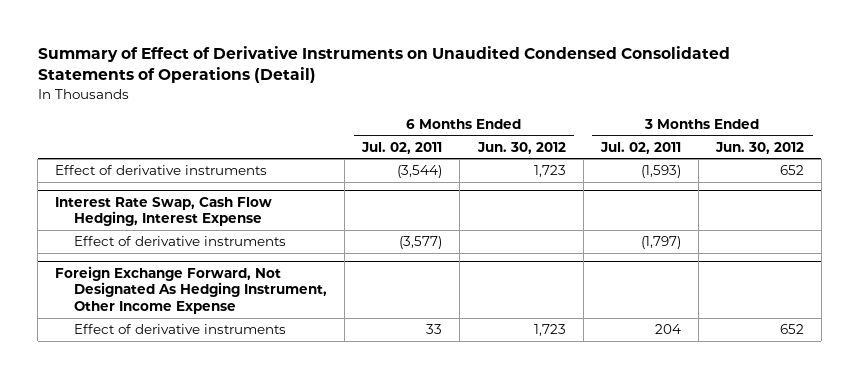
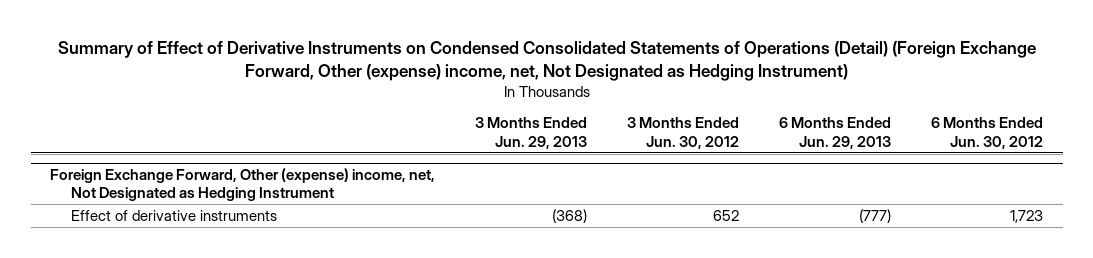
[37,45,730,84] Summary of Effect of Derivative Instruments on Unaudited Condensed Consolidated Statements of Operations (Detail) -> [57,40,1036,81] Summary of Effect of Derivative Instruments on Condensed Consolidated Statements of Operations (Detail) (Foreign Exchange Forward, Other (expense) income, net, Not Designated as Hedging Instrument)
[361,141,443,154] Jul. 02, 2011 -> none
[599,141,681,154] Jul. 02, 2011 -> none
none -> [475,117,588,149] 3 Months Ended Jun. 29, 2013
none -> [779,117,892,149] 6 Months Ended Jun. 29, 2013
[55,165,268,176] Effect of derivative instruments -> none
[55,196,273,227] Interest Rate Swap, Cash Flow Hedging, Interest Expense -> none
[74,236,287,247] Effect of derivative instruments -> none
[55,265,328,315] Foreign Exchange Forward, Not Designated As Hedging Instrument, Other Income Expense -> [50,167,436,202] Foreign Exchange Forward, Other (expense) income, net, Not Designated as Hedging Instrument

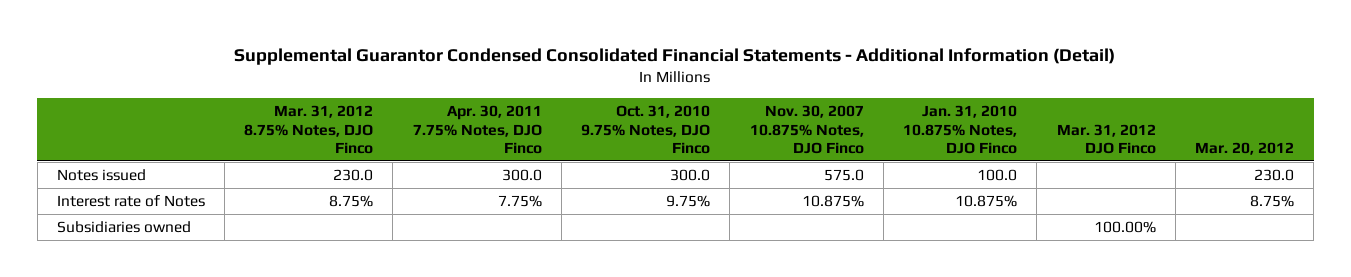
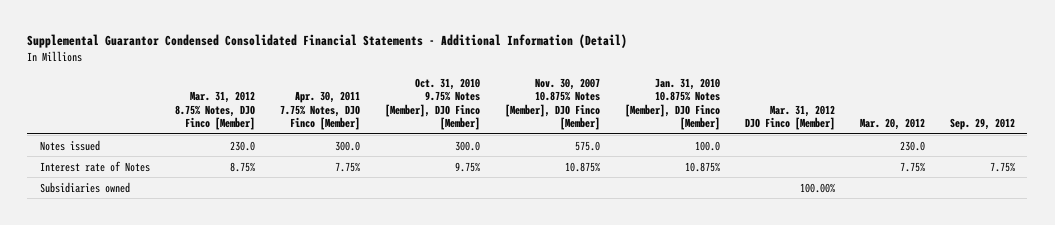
[244,105,374,155] Mar. 31, 2012 8.75% Notes, DJO Finco -> none
[412,105,542,155] Apr. 30, 2011 7.75% Notes, DJO Finco -> none
[581,105,711,155] Oct. 31, 2010 9.75% Notes, DJO Finco -> none
[749,105,864,155] Nov. 30, 2007 10.875% Notes, DJO Finco -> none
[903,105,1018,155] Jan. 31, 2010 10.875% Notes, DJO Finco -> none
[1056,123,1156,155] Mar. 31, 2012 DJO Finco -> none
none -> [174,91,255,131] Mar. 31, 2012 8.75% Notes, DJO Finco [Member]
none -> [279,91,360,131] Apr. 30, 2011 7.75% Notes, DJO Finco [Member]
none -> [384,77,480,131] Oct. 31, 2010 9.75% Notes [Member], DJO Finco [Member]
none -> [504,77,600,131] Nov. 30, 2007 10.875% Notes [Member], DJO Finco [Member]
none -> [624,77,720,131] Jan. 31, 2010 10.875% Notes [Member], DJO Finco [Member]
none -> [744,104,835,131] Mar. 31, 2012 DJO Finco [Member]
none -> [949,118,1015,131] Sep. 29, 2012
[1249,195,1294,208] 8.75% -> [899,161,925,172] 7.75%

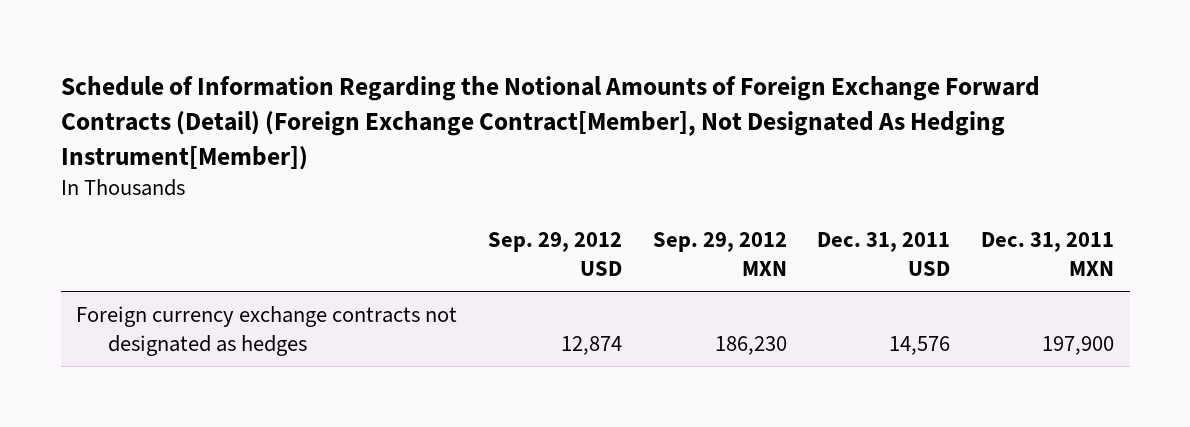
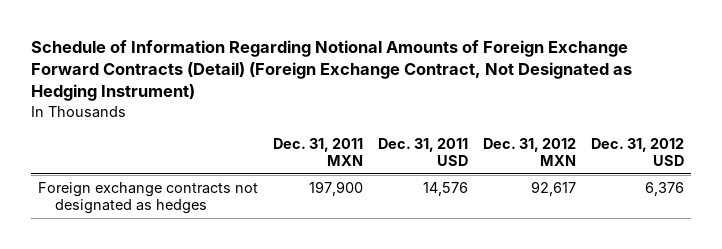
[60,76,1040,170] Schedule of Information Regarding the Notional Amounts of Foreign Exchange Forward Contracts (Detail) (Foreign Exchange Contract[Member], Not Designated As Hedging Instrument[Member]) -> [30,39,632,102] Schedule of Information Regarding Notional Amounts of Foreign Exchange Forward Contracts (Detail) (Foreign Exchange Contract, Not Designated as Hedging Instrument)
[487,232,622,277] Sep. 29, 2012 USD -> none
[652,232,787,277] Sep. 29, 2012 MXN -> none
none -> [483,137,577,167] Dec. 31, 2012 MXN
none -> [590,137,684,167] Dec. 31, 2012 USD
[76,305,458,356] Foreign currency exchange contracts not designated as hedges -> [38,181,259,215] Foreign exchange contracts not designated as hedges

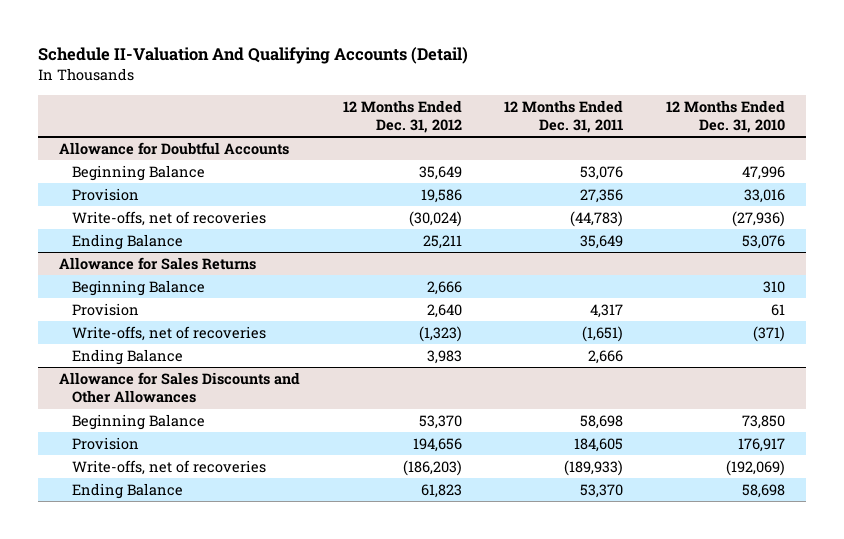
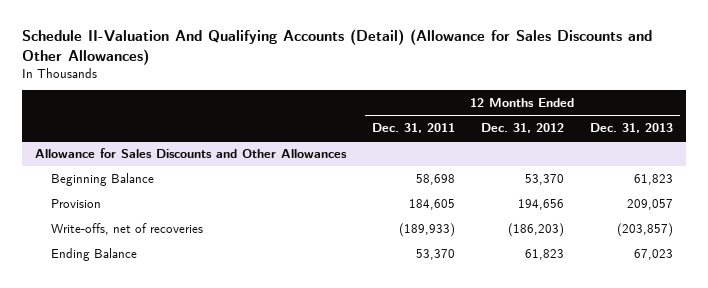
[37,47,468,65] Schedule II-Valuation And Qualifying Accounts (Detail) -> [21,29,652,65] Schedule II-Valuation And Qualifying Accounts (Detail) (Allowance for Sales Discounts and Other Allowances)
[665,99,785,133] 12 Months Ended Dec. 31, 2010 -> none
none -> [590,123,674,134] Dec. 31, 2013
[59,141,290,155] Allowance for Doubtful Accounts -> none
[72,164,206,181] Beginning Balance -> none
[72,187,140,201] Provision -> none
[72,210,267,226] Write-offs, net of recoveries -> none
[72,233,184,250] Ending Balance -> none
[59,256,257,270] Allowance for Sales Returns -> none
[72,279,206,296] Beginning Balance -> none
[72,302,140,316] Provision -> none
[72,325,267,341] Write-offs, net of recoveries -> none
[72,348,184,365] Ending Balance -> none

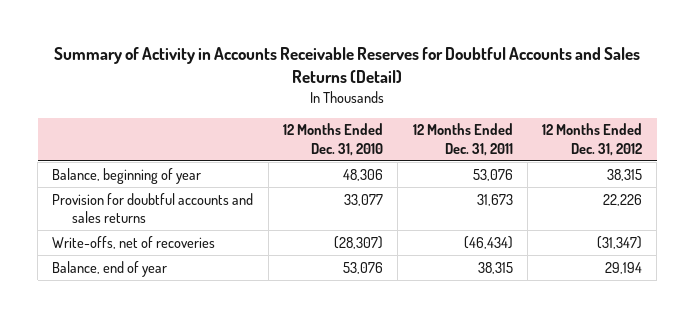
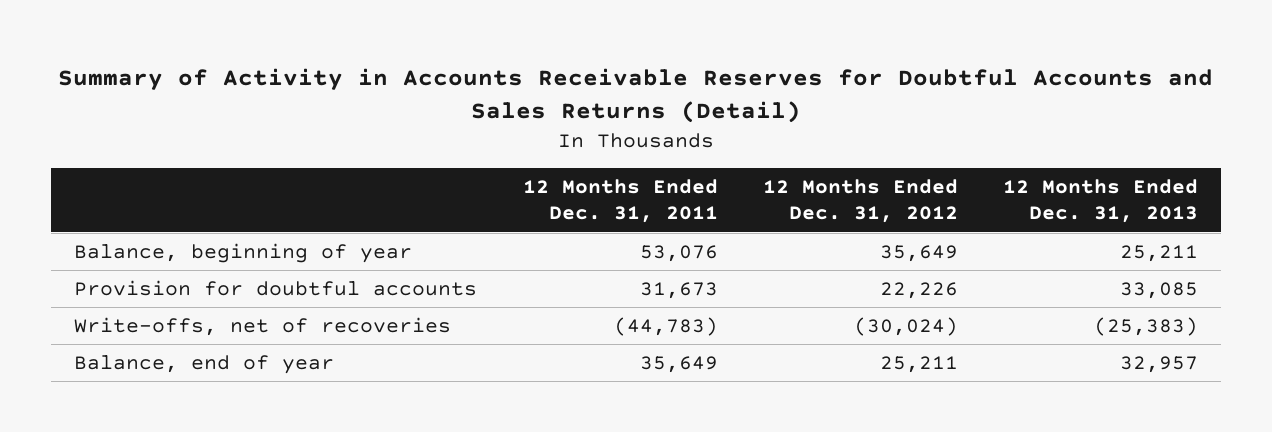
[282,123,383,156] 12 Months Ended Dec. 31, 2010 -> none
none -> [1003,179,1199,224] 12 Months Ended Dec. 31, 2013
[607,168,643,181] 38,315 -> [879,245,958,263] 35,649
[52,192,254,224] Provision for doubtful accounts and sales returns -> [74,280,478,297] Provision for doubtful accounts
[463,235,513,249] (46,434) -> [613,317,718,337] (44,783)
[597,235,643,249] (31,347) -> [853,317,958,337] (30,024)
[477,261,513,274] 38,315 -> [639,356,718,374] 35,649
[605,261,643,274] 29,194 -> [879,356,958,374] 25,211

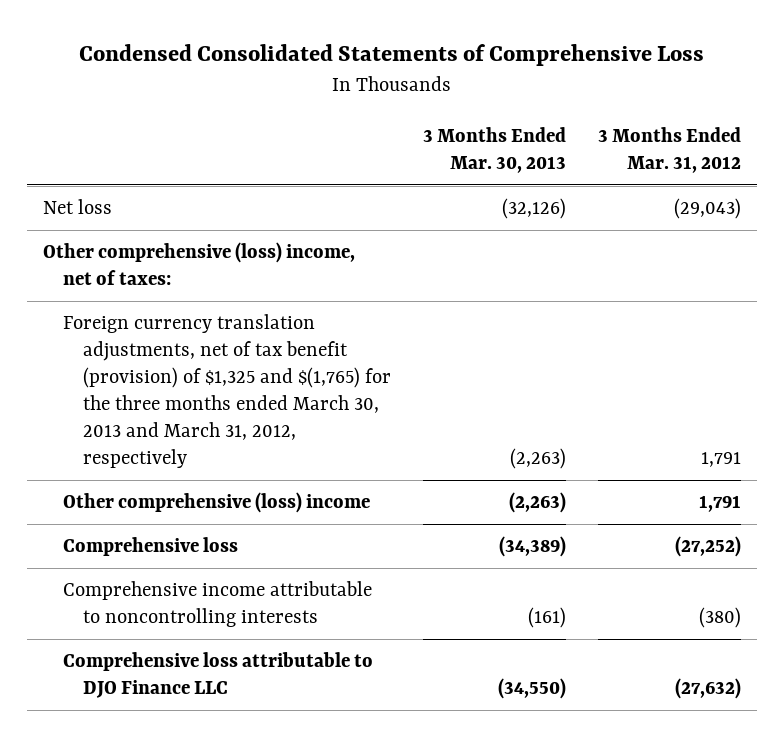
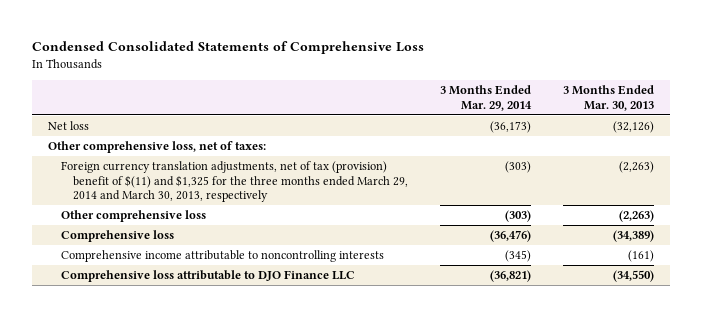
[598,126,742,173] 3 Months Ended Mar. 31, 2012 -> none
none -> [440,85,533,111] 3 Months Ended Mar. 29, 2014
[43,242,356,286] Other comprehensive (loss) income, net of taxes: -> [47,140,266,153] Other comprehensive loss, net of taxes:
[63,314,392,469] Foreign currency translation adjustments, net of tax benefit (provision) of $1,325 and $(1,765) for the three months ended March 30, 2013 and March 31, 2012, respectively -> [60,160,409,203] Foreign currency translation adjustments, net of tax (provision) benefit of $(11) and $1,325 for the three months ended March 29, 2014 and March 30, 2013, respectively
[63,492,371,514] Other comprehensive (loss) income -> [60,209,206,222] Other comprehensive loss

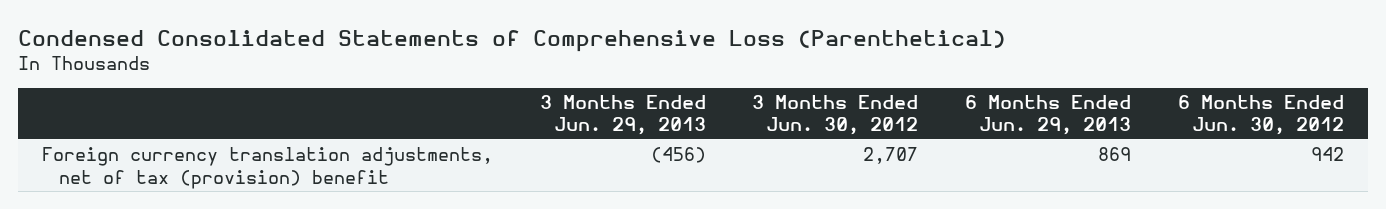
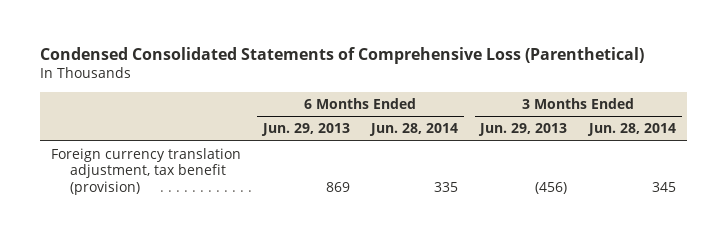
[752,94,919,136] 3 Months Ended Jun. 30, 2012 -> none
[1178,94,1345,136] 6 Months Ended Jun. 30, 2012 -> none
none -> [369,123,459,137] Jun. 28, 2014
none -> [587,123,677,137] Jun. 28, 2014
[41,146,493,189] Foreign currency translation adjustments, net of tax (provision) benefit -> [50,148,241,195] Foreign currency translation adjustment, tax benefit (provision)

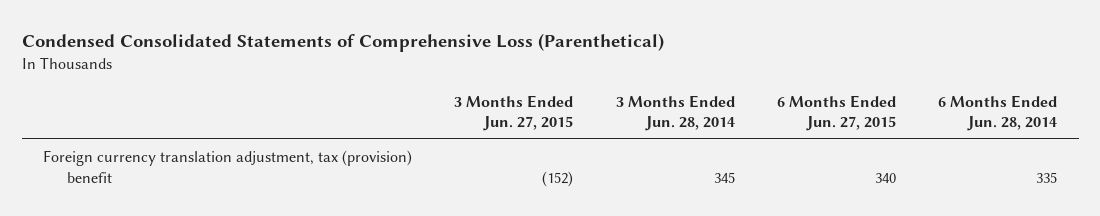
[260,123,350,137] Jun. 29, 2013 -> none
[478,123,568,137] Jun. 29, 2013 -> none
none -> [454,94,574,132] 3 Months Ended Jun. 27, 2015
none -> [776,94,896,132] 6 Months Ended Jun. 27, 2015
[50,148,241,195] Foreign currency translation adjustment, tax benefit (provision) -> [42,149,412,183] Foreign currency translation adjustment, tax (provision) benefit

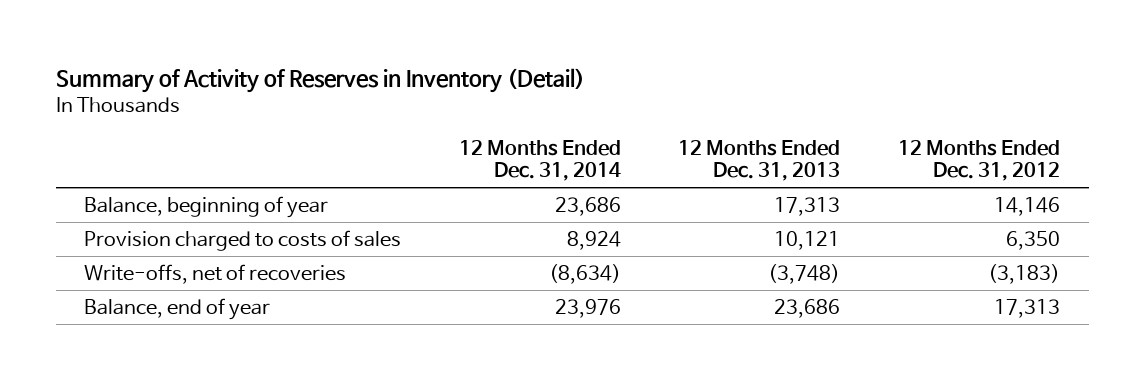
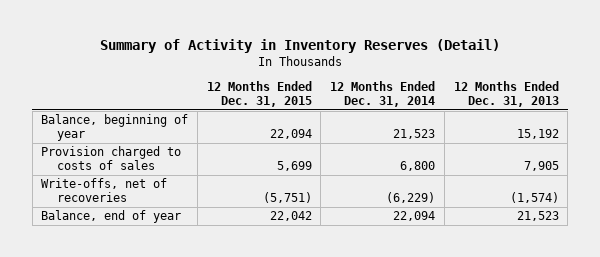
[55,67,585,93] Summary of Activity of Reserves in Inventory (Detail) -> [99,39,500,54] Summary of Activity in Inventory Reserves (Detail)
[898,139,1061,182] 12 Months Ended Dec. 31, 2012 -> none
none -> [206,80,312,108] 12 Months Ended Dec. 31, 2015
[554,196,621,216] 23,686 -> [393,129,436,140] 21,523
[774,196,841,216] 17,313 -> [516,129,559,140] 15,192
[566,230,621,250] 8,924 -> [400,161,436,172] 6,800
[774,230,841,250] 10,121 -> [523,161,559,172] 7,905
[548,263,621,284] (8,634) -> [386,192,436,204] (6,229)
[768,263,841,284] (3,748) -> [509,192,559,204] (1,574)
[554,298,621,318] 23,976 -> [393,211,436,222] 22,094
[774,298,841,318] 23,686 -> [516,211,559,222] 21,523

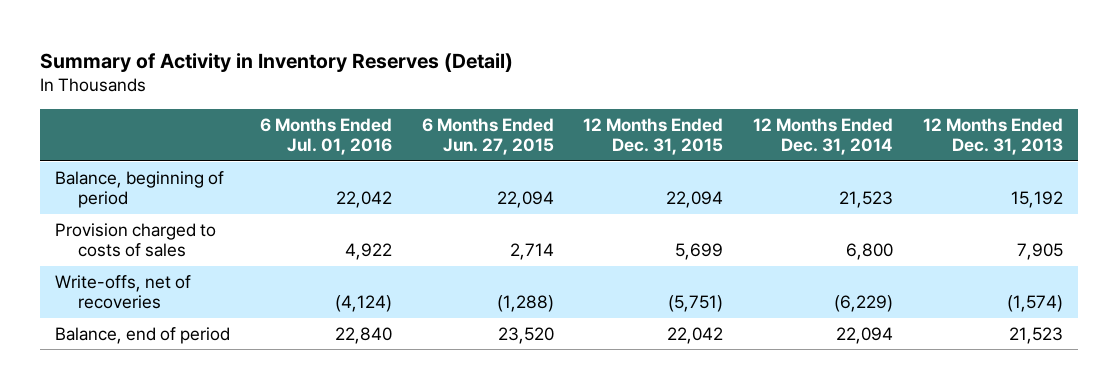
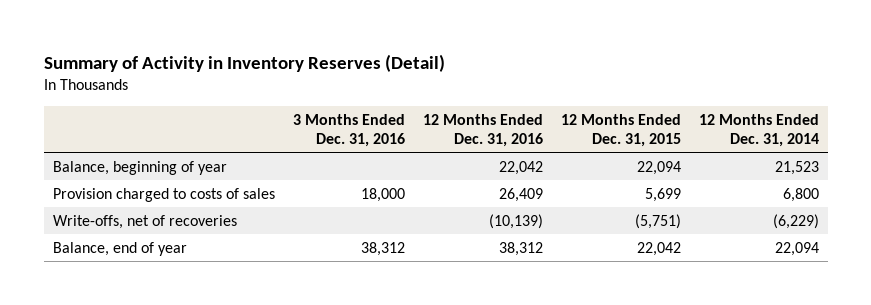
[259,117,392,156] 6 Months Ended Jul. 01, 2016 -> none
[421,117,554,156] 6 Months Ended Jun. 27, 2015 -> none
[922,117,1063,156] 12 Months Ended Dec. 31, 2013 -> none
none -> [292,113,405,148] 3 Months Ended Dec. 31, 2016
none -> [422,113,543,148] 12 Months Ended Dec. 31, 2016
[55,170,225,209] Balance, beginning of period -> [52,160,227,175] Balance, beginning of year
[55,326,231,344] Balance, end of period -> [52,241,187,256] Balance, end of year

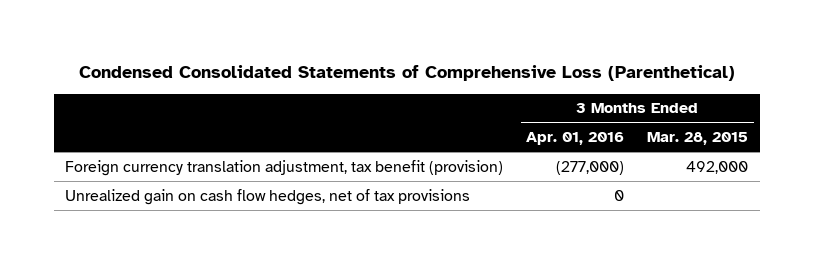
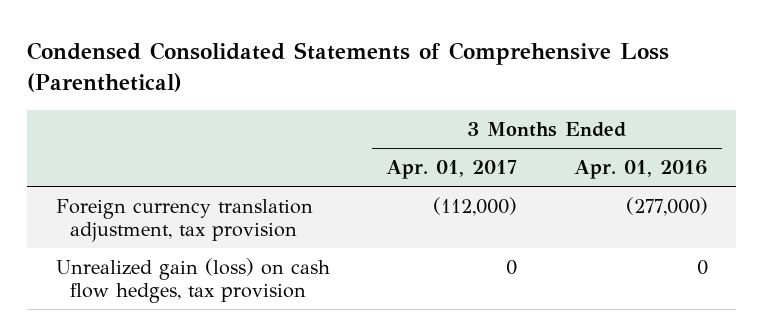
[647,132,749,146] Mar. 28, 2015 -> none
none -> [386,160,518,180] Apr. 01, 2017
[65,159,504,176] Foreign currency translation adjustment, tax benefit (provision) -> [55,198,313,243] Foreign currency translation adjustment, tax provision
[65,188,471,205] Unrealized gain on cash flow hedges, net of tax provisions -> [55,257,330,304] Unrealized gain (loss) on cash flow hedges, tax provision

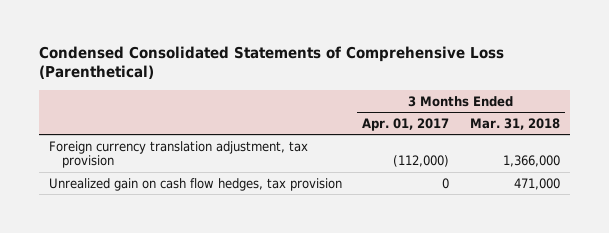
[573,160,708,180] Apr. 01, 2016 -> none
none -> [469,117,560,130] Mar. 31, 2018
[55,257,330,304] Unrealized gain (loss) on cash flow hedges, tax provision -> [48,177,342,191] Unrealized gain on cash flow hedges, tax provision

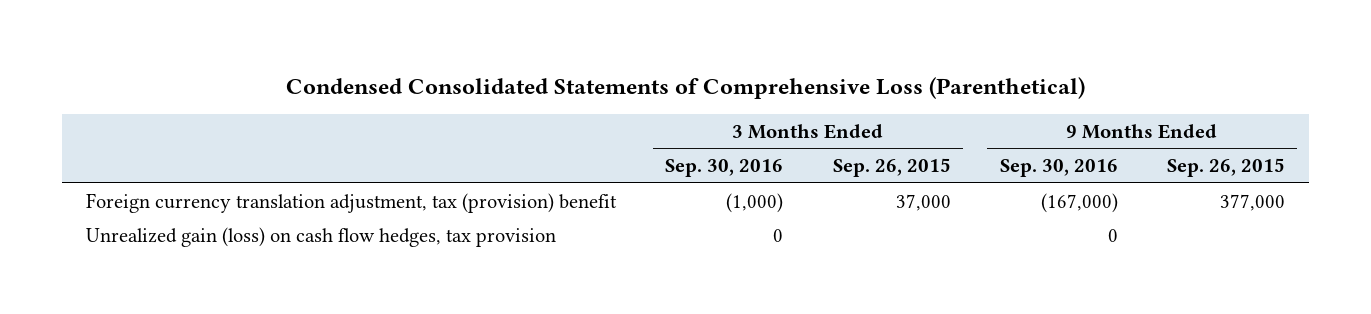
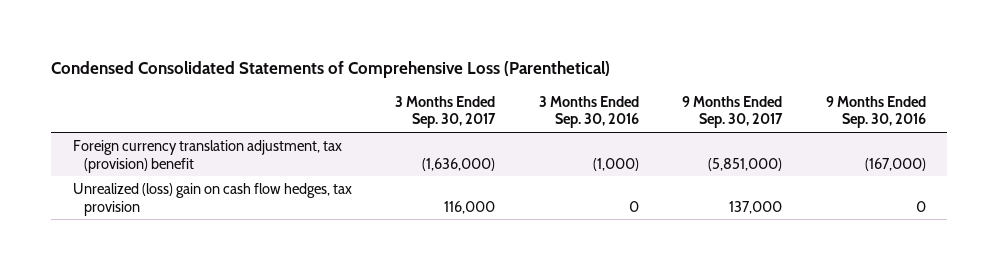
[832,158,951,178] Sep. 26, 2015 -> none
[1166,158,1285,178] Sep. 26, 2015 -> none
none -> [395,95,497,129] 3 Months Ended Sep. 30, 2017
none -> [682,95,784,129] 9 Months Ended Sep. 30, 2017
[86,226,557,247] Unrealized gain (loss) on cash flow hedges, tax provision -> [72,183,352,216] Unrealized (loss) gain on cash flow hedges, tax provision

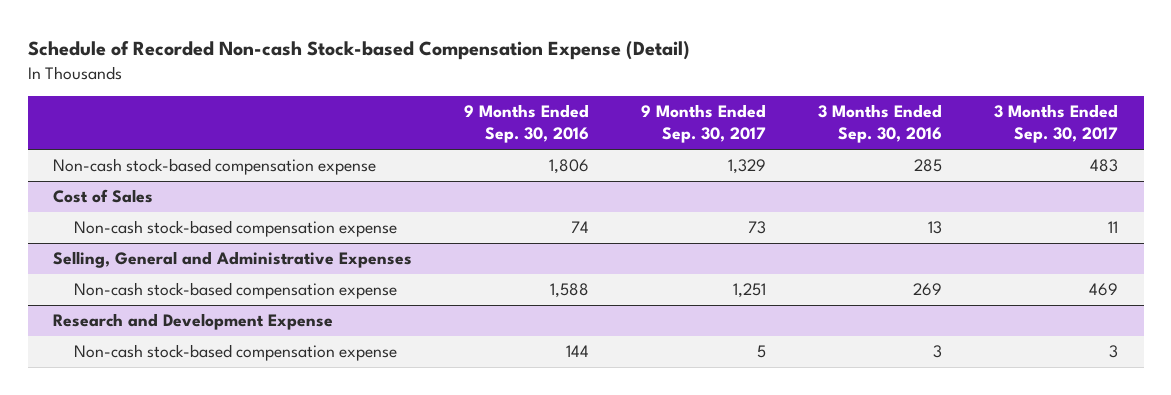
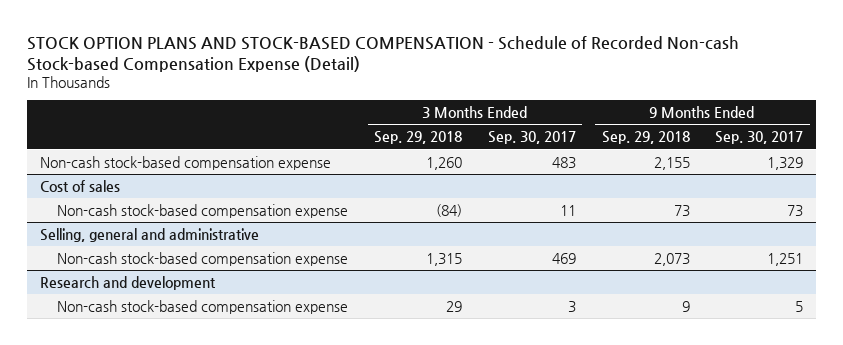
[27,40,690,60] Schedule of Recorded Non-cash Stock-based Compensation Expense (Detail) -> [26,35,739,72] STOCK OPTION PLANS AND STOCK-BASED COMPENSATION - Schedule of Recorded Non-cash Stock-based Compensation Expense (Detail)
[464,104,590,144] 9 Months Ended Sep. 30, 2016 -> none
[818,104,943,144] 3 Months Ended Sep. 30, 2016 -> none
none -> [373,131,462,145] Sep. 29, 2018
none -> [601,131,690,145] Sep. 29, 2018
[53,189,154,204] Cost of Sales -> [39,179,120,192] Cost of sales
[53,251,413,269] Selling, General and Administrative Expenses -> [39,227,259,242] Selling, general and administrative
[53,313,334,331] Research and Development Expense -> [39,275,216,290] Research and development

